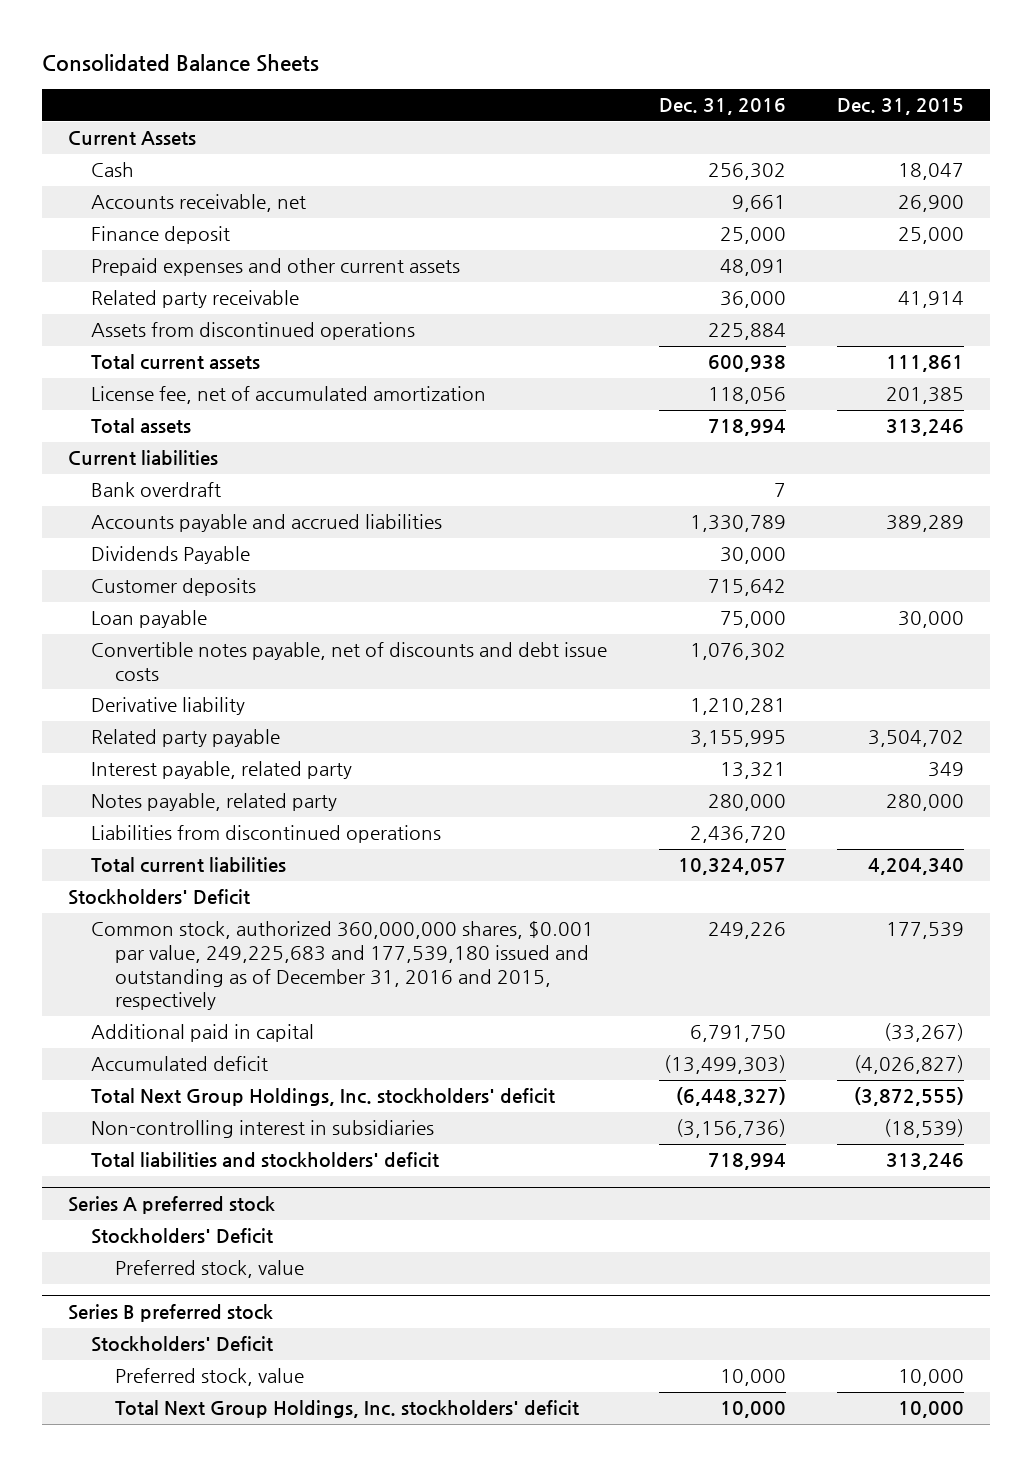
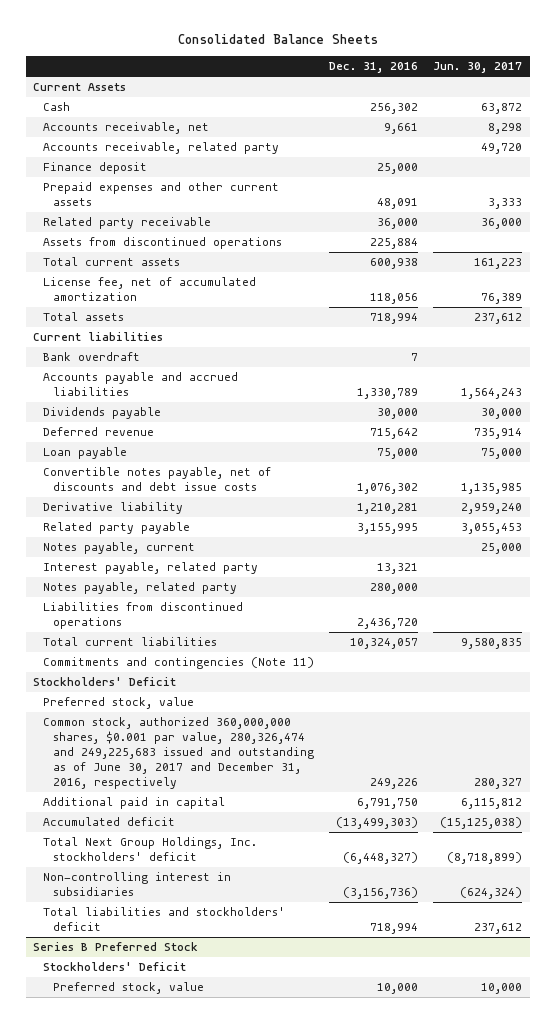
[837,98,965,116] Dec. 31, 2015 -> none
none -> [433,62,523,74] Jun. 30, 2017
none -> [43,142,280,155] Accounts receivable, related party
[91,546,251,565] Dividends Payable -> [43,407,162,420] Dividends payable
[91,578,257,597] Customer deposits -> [43,427,155,437] Deferred revenue
none -> [43,542,196,555] Notes payable, current
none -> [43,657,315,670] Commitments and contingencies (Note 11)
none -> [43,697,195,710] Preferred stock, value
[91,921,595,1011] Common stock, authorized 360,000,000 shares, $0.001 par value, 249,225,683 and 177,539,180 issued and outstanding as of December 31, 2016 and 2015, respectively -> [43,717,314,789] Common stock, authorized 360,000,000 shares, $0.001 par value, 280,326,474 and 249,225,683 issued and outstanding as of June 30, 2017 and December 31, 2016, respectively
[67,1196,275,1215] Series A preferred stock -> none
[91,1228,274,1245] Stockholders' Deficit -> none
[114,1260,304,1279] Preferred stock, value -> none
[67,1304,273,1323] Series B preferred stock -> [33,942,199,952] Series B Preferred Stock
[114,1400,579,1419] Total Next Group Holdings, Inc. stockholders' deficit -> none

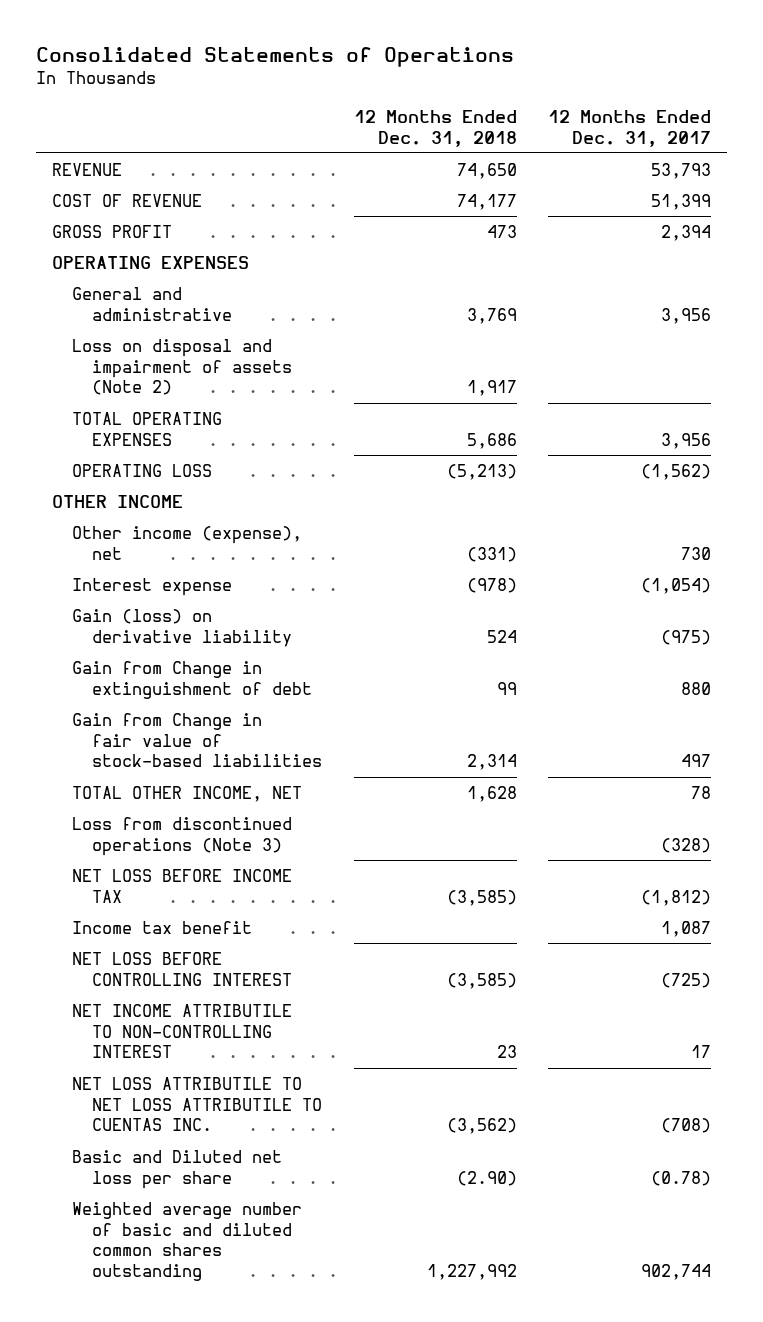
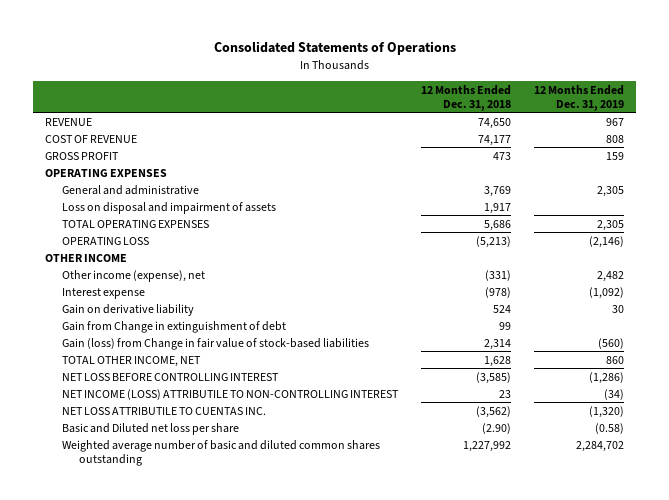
[548,109,712,147] 12 Months Ended Dec. 31, 2017 -> none
none -> [534,84,625,111] 12 Months Ended Dec. 31, 2019
[72,338,293,396] Loss on disposal and impairment of assets (Note 2) -> [62,201,277,214] Loss on disposal and impairment of assets
[72,608,293,647] Gain (loss) on derivative liability -> [62,303,195,316] Gain on derivative liability
[72,712,323,768] Gain from Change in fair value of stock-based liabilities -> [62,337,370,350] Gain (loss) from Change in fair value of stock-based liabilities
[72,816,293,856] Loss from discontinued operations (Note 3) -> none
[72,868,293,903] NET LOSS BEFORE INCOME TAX -> none
[72,920,253,934] Income tax benefit -> none
[72,1003,293,1059] NET INCOME ATTRIBUTILE TO NON-CONTROLLING INTEREST -> [62,388,400,400] NET INCOME (LOSS) ATTRIBUTILE TO NON-CONTROLLING INTEREST
[72,1076,323,1132] NET LOSS ATTRIBUTILE TO NET LOSS ATTRIBUTILE TO CUENTAS INC. -> [62,406,267,415] NET LOSS ATTRIBUTILE TO CUENTAS INC.

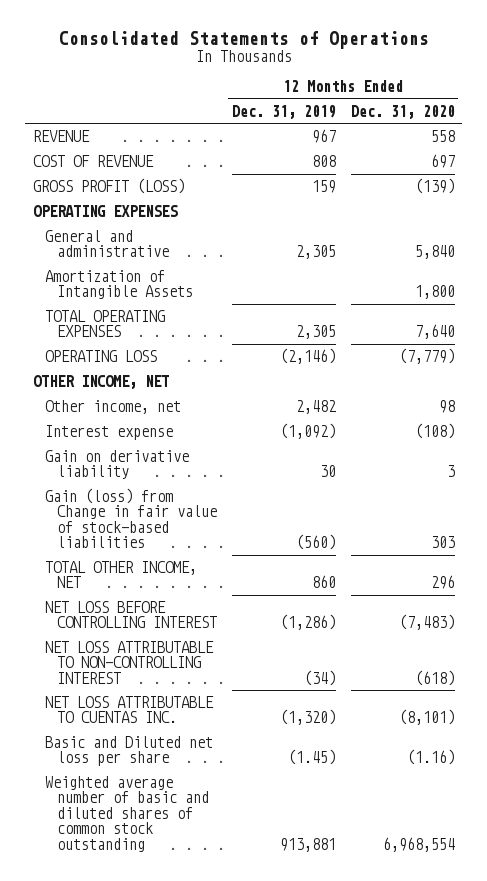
[421,84,512,111] 12 Months Ended Dec. 31, 2018 -> none
none -> [350,104,455,119] Dec. 31, 2020
[44,151,119,160] GROSS PROFIT -> [32,178,185,195] GROSS PROFIT (LOSS)
[62,201,277,214] Loss on disposal and impairment of assets -> none
none -> [44,270,194,300] Amortization of Intangible Assets
[44,253,127,262] OTHER INCOME -> [32,375,169,390] OTHER INCOME, NET
[62,269,206,282] Other income (expense), net -> [44,400,181,415] Other income, net
[62,320,287,333] Gain from Change in extinguishment of debt -> none
[62,388,400,400] NET INCOME (LOSS) ATTRIBUTILE TO NON-CONTROLLING INTEREST -> [44,641,214,684] NET LOSS ATTRIBUTABLE TO NON-CONTROLLING INTEREST
[62,406,267,415] NET LOSS ATTRIBUTILE TO CUENTAS INC. -> [44,696,214,724] NET LOSS ATTRIBUTABLE TO CUENTAS INC.
[595,422,625,434] (0.58) -> [287,749,336,766] (1.45)
[62,439,381,466] Weighted average number of basic and diluted common shares outstanding -> [44,776,210,852] Weighted average number of basic and diluted shares of common stock outstanding
[576,440,625,452] 2,284,702 -> [279,837,336,852] 913,881

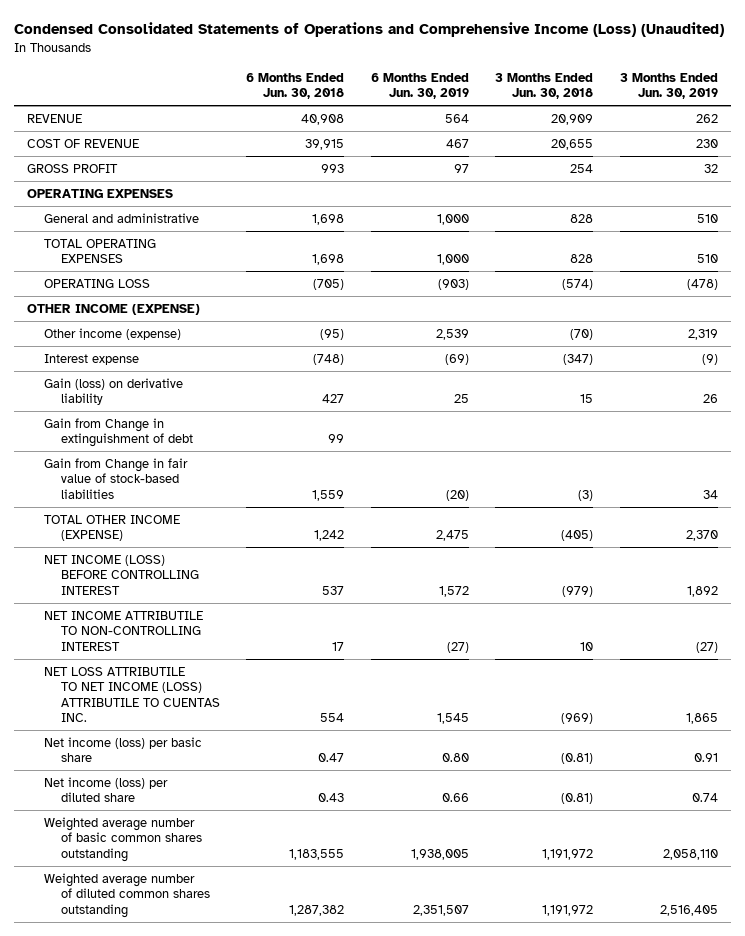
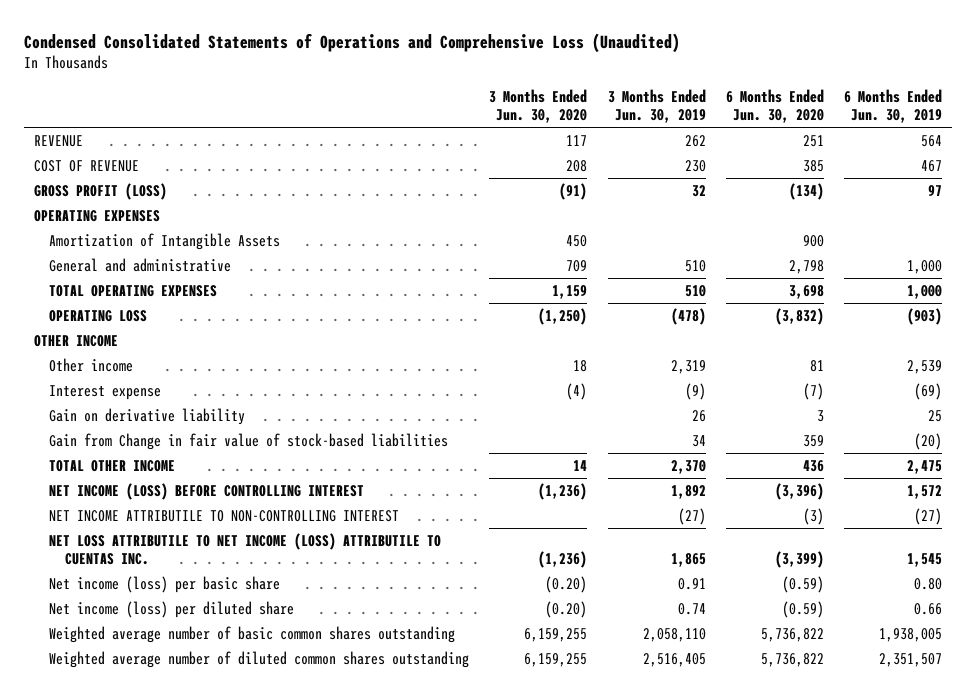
[13,22,724,38] Condensed Consolidated Statements of Operations and Comprehensive Income (Loss) (Unaudited) -> [23,32,680,53] Condensed Consolidated Statements of Operations and Comprehensive Loss (Unaudited)
[246,72,345,99] 6 Months Ended Jun. 30, 2018 -> none
[495,72,594,99] 3 Months Ended Jun. 30, 2018 -> none
none -> [489,88,588,124] 3 Months Ended Jun. 30, 2020
none -> [725,88,824,124] 6 Months Ended Jun. 30, 2020
[27,163,119,173] GROSS PROFIT -> [33,182,167,200] GROSS PROFIT (LOSS)
none -> [49,232,281,250] Amortization of Intangible Assets
[27,303,201,315] OTHER INCOME (EXPENSE) -> [33,334,118,347] OTHER INCOME
[44,327,182,340] Other income (expense) -> [49,357,134,372] Other income
[44,417,193,448] Gain from Change in extinguishment of debt -> none
[44,377,184,406] Gain (loss) on derivative liability -> [49,407,246,425] Gain on derivative liability
[44,514,181,542] TOTAL OTHER INCOME (EXPENSE) -> [49,459,176,472] TOTAL OTHER INCOME

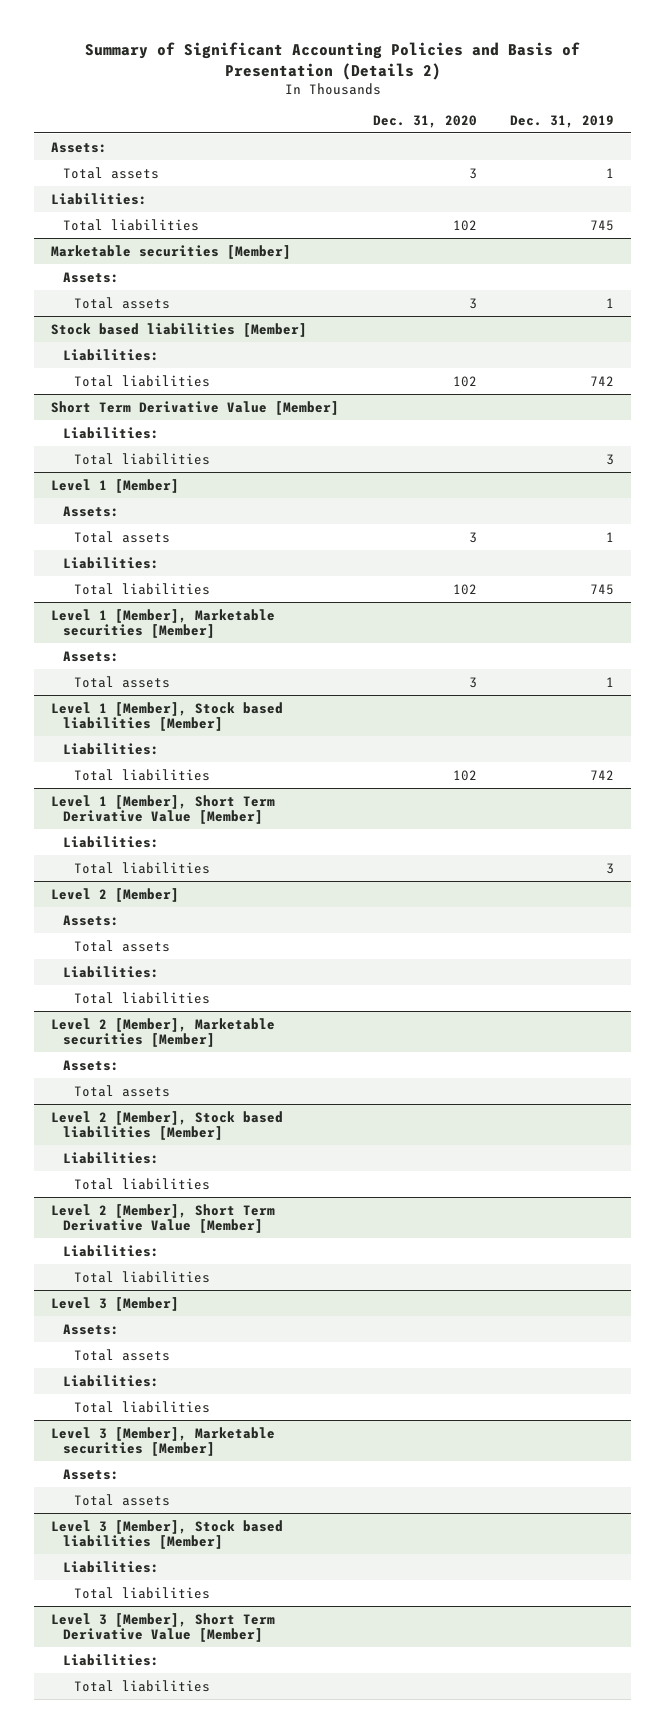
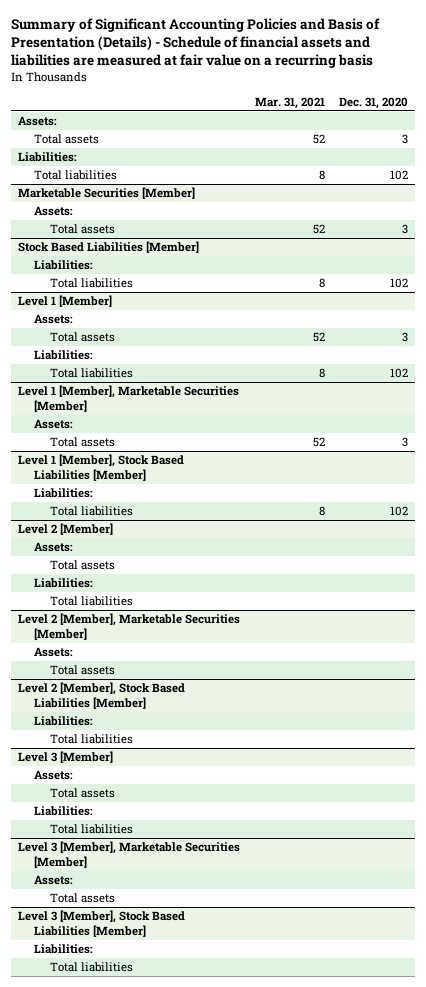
[84,41,580,80] Summary of Significant Accounting Policies and Basis of Presentation (Details 2) -> [11,18,381,69] Summary of Significant Accounting Policies and Basis of Presentation (Details) - Schedule of financial assets and liabilities are measured at fair value on a recurring basis
[510,114,615,128] Dec. 31, 2019 -> none
none -> [254,96,325,109] Mar. 31, 2021
[50,244,291,259] Marketable securities [Member] -> [18,187,196,200] Marketable Securities [Member]
[50,322,307,337] Stock based liabilities [Member] -> [18,241,200,254] Stock Based Liabilities [Member]
[50,400,339,415] Short Term Derivative Value [Member] -> none
[62,426,159,439] Liabilities: -> none
[74,452,211,465] Total liabilities -> none
[50,608,275,639] Level 1 [Member], Marketable securities [Member] -> [18,385,240,413] Level 1 [Member], Marketable Securities [Member]
[50,701,283,732] Level 1 [Member], Stock based liabilities [Member] -> [18,454,185,482] Level 1 [Member], Stock Based Liabilities [Member]
[50,794,275,825] Level 1 [Member], Short Term Derivative Value [Member] -> none
[62,835,159,848] Liabilities: -> none
[74,861,211,874] Total liabilities -> none
[50,1017,275,1048] Level 2 [Member], Marketable securities [Member] -> [18,613,241,641] Level 2 [Member], Marketable Securities [Member]
[62,1151,159,1164] Liabilities: -> none
[74,1177,211,1190] Total liabilities -> none
[50,1203,275,1234] Level 2 [Member], Short Term Derivative Value [Member] -> none
[50,1110,283,1141] Level 2 [Member], Stock based liabilities [Member] -> [18,682,186,710] Level 2 [Member], Stock Based Liabilities [Member]
[50,1426,275,1457] Level 3 [Member], Marketable securities [Member] -> [18,841,241,869] Level 3 [Member], Marketable Securities [Member]
[62,1560,159,1573] Liabilities: -> none
[74,1586,211,1599] Total liabilities -> none
[50,1612,275,1643] Level 3 [Member], Short Term Derivative Value [Member] -> none
[50,1519,283,1550] Level 3 [Member], Stock based liabilities [Member] -> [18,910,186,938] Level 3 [Member], Stock Based Liabilities [Member]

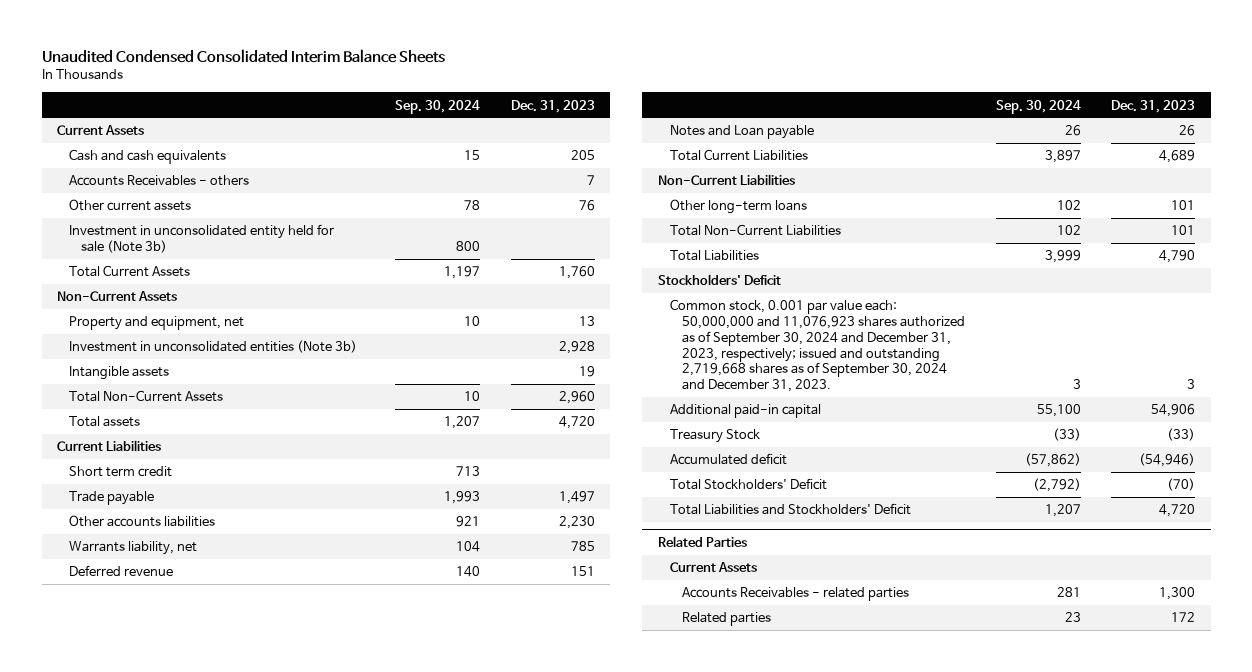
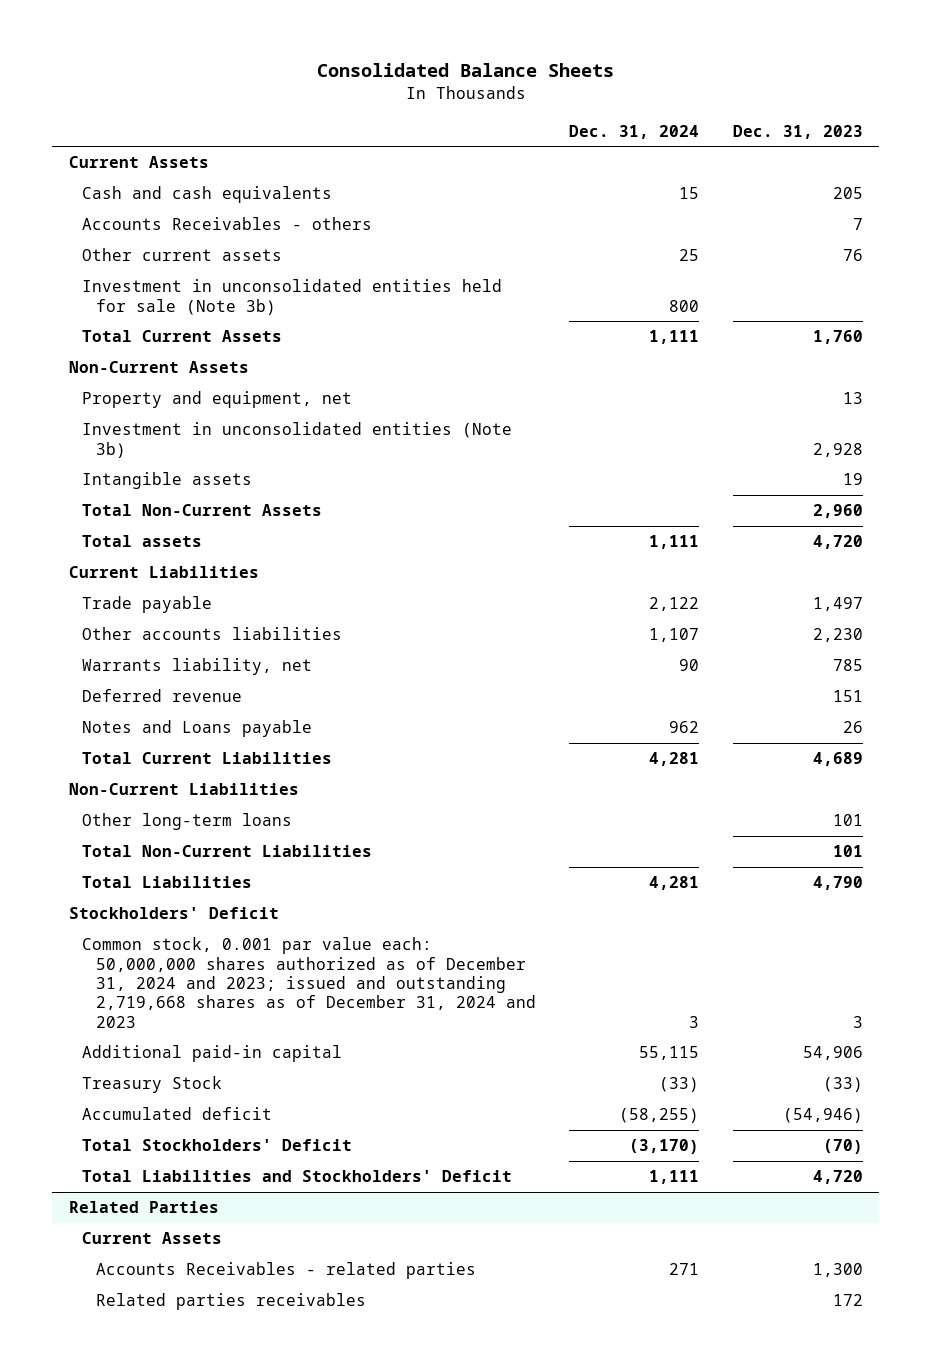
[41,48,445,63] Unaudited Condensed Consolidated Interim Balance Sheets -> [316,63,614,78] Consolidated Balance Sheets
[394,99,480,114] Sep. 30, 2024 -> none
none -> [569,124,700,139] Dec. 31, 2024
[69,224,335,254] Investment in unconsolidated entity held for sale (Note 3b) -> [82,279,503,315] Investment in unconsolidated entities held for sale (Note 3b)
[69,466,173,478] Short term credit -> none
[669,125,814,140] Notes and Loan payable -> [82,720,313,738] Notes and Loans payable
[669,299,965,393] Common stock, 0.001 par value each: 50,000,000 and 11,076,923 shares authorized as of September 30, 2024 and December 31, 2023, respectively; issued and outstanding 2,719,668 shares as of September 30, 2024 and December 31, 2023. -> [82,937,536,1028] Common stock, 0.001 par value each: 50,000,000 shares authorized as of December 31, 2024 and 2023; issued and outstanding 2,719,668 shares as of December 31, 2024 and 2023
[681,612,771,627] Related parties -> [95,1293,366,1311] Related parties receivables

